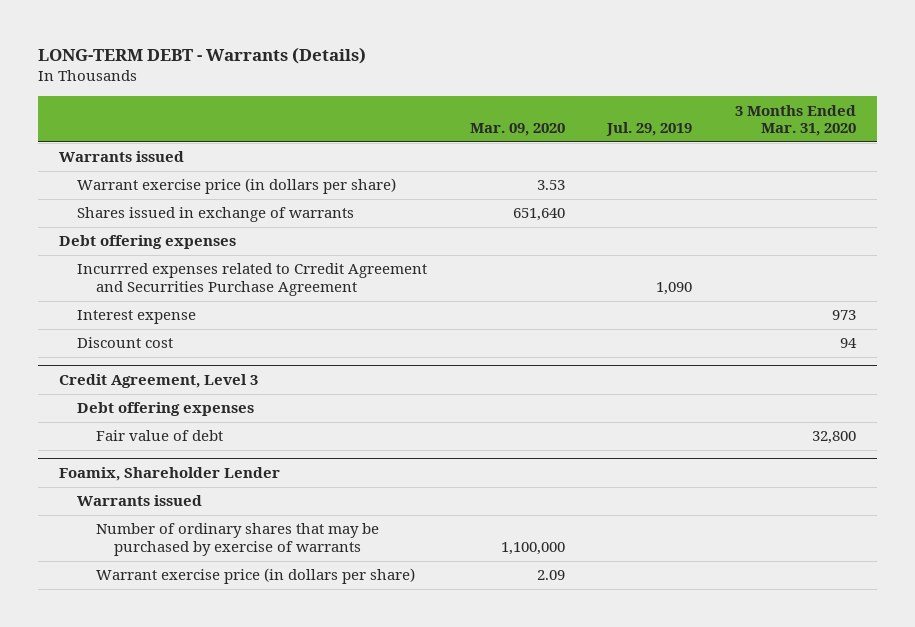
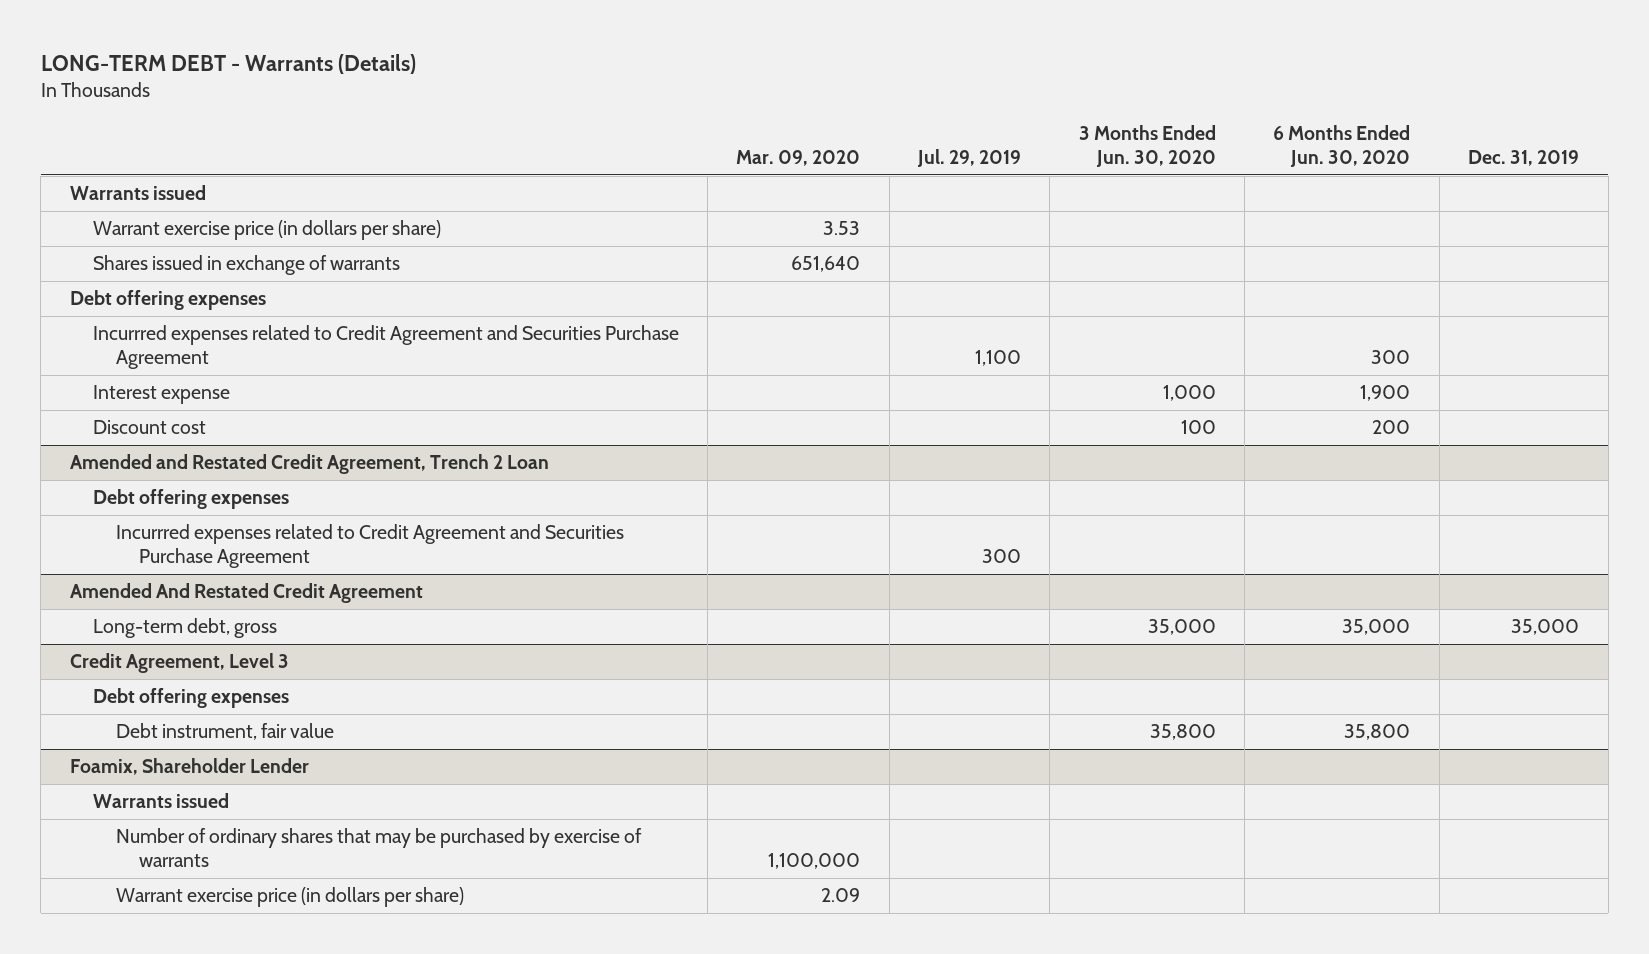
[734,104,856,137] 3 Months Ended Mar. 31, 2020 -> none
none -> [1078,125,1216,168] 3 Months Ended Jun. 30, 2020
none -> [1273,125,1411,168] 6 Months Ended Jun. 30, 2020
none -> [1468,150,1580,167] Dec. 31, 2019
[77,263,428,296] Incurrred expenses related to Crredit Agreement and Securrities Purchase Agreement -> [92,325,679,370] Incurrred expenses related to Credit Agreement and Securities Purchase Agreement
[656,281,693,295] 1,090 -> [975,350,1022,367] 1,100
none -> [69,454,549,475] Amended and Restated Credit Agreement, Trench 2 Loan
none -> [92,489,289,510] Debt offering expenses
none -> [115,524,624,569] Incurrred expenses related to Credit Agreement and Securities Purchase Agreement
none -> [69,583,423,604] Amended And Restated Credit Agreement
none -> [92,618,277,639] Long-term debt, gross
[95,430,223,442] Fair value of debt -> [115,723,334,741] Debt instrument, fair value

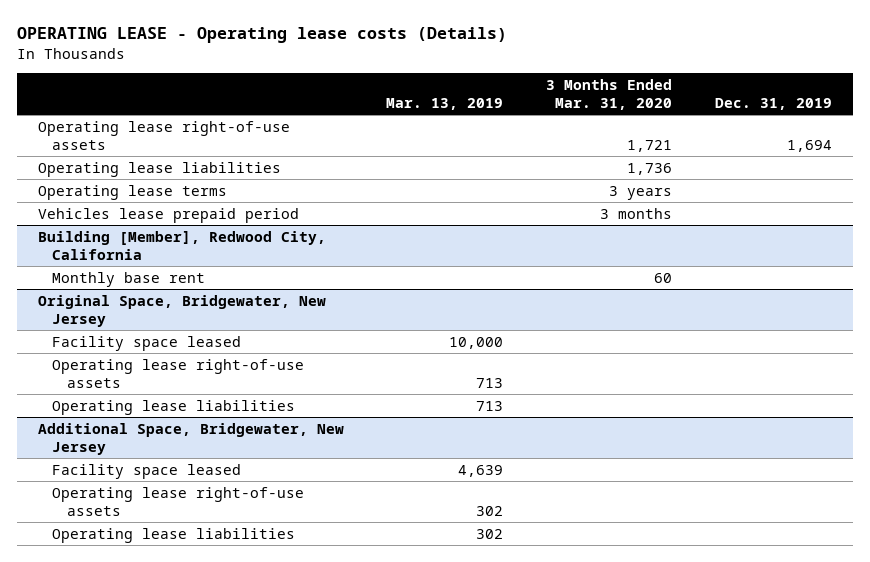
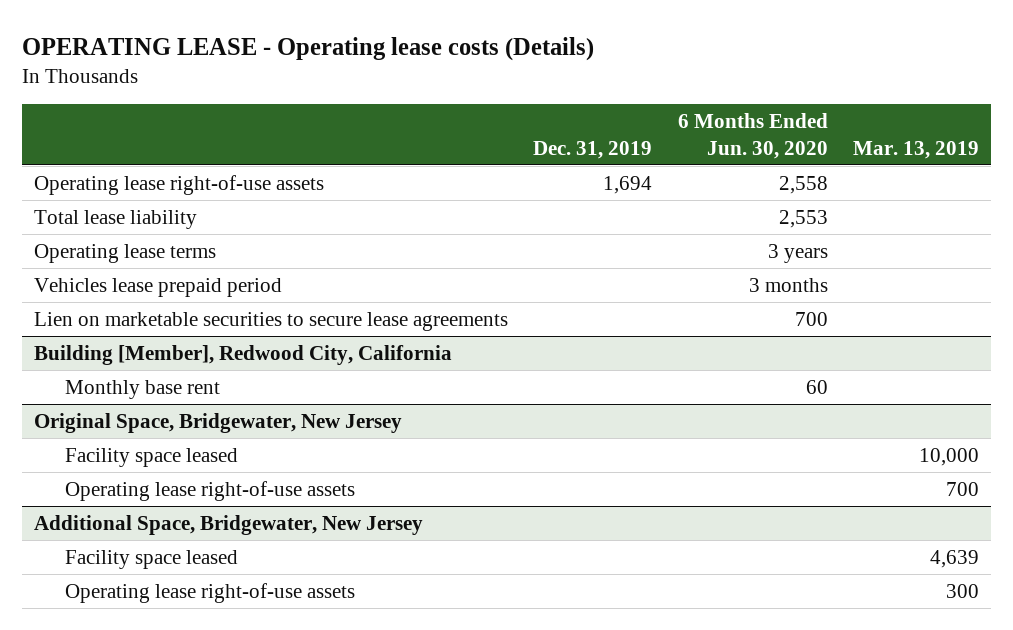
[546,79,673,110] 3 Months Ended Mar. 31, 2020 -> none
none -> [677,113,828,159] 6 Months Ended Jun. 30, 2020
[37,161,281,177] Operating lease liabilities -> [34,210,198,230] Total lease liability
none -> [34,312,509,332] Lien on marketable securities to secure lease agreements
[52,399,296,415] Operating lease liabilities -> none
[476,377,504,388] 713 -> [945,482,979,497] 700
[52,527,296,543] Operating lease liabilities -> none
[476,505,504,516] 302 -> [945,584,979,599] 300

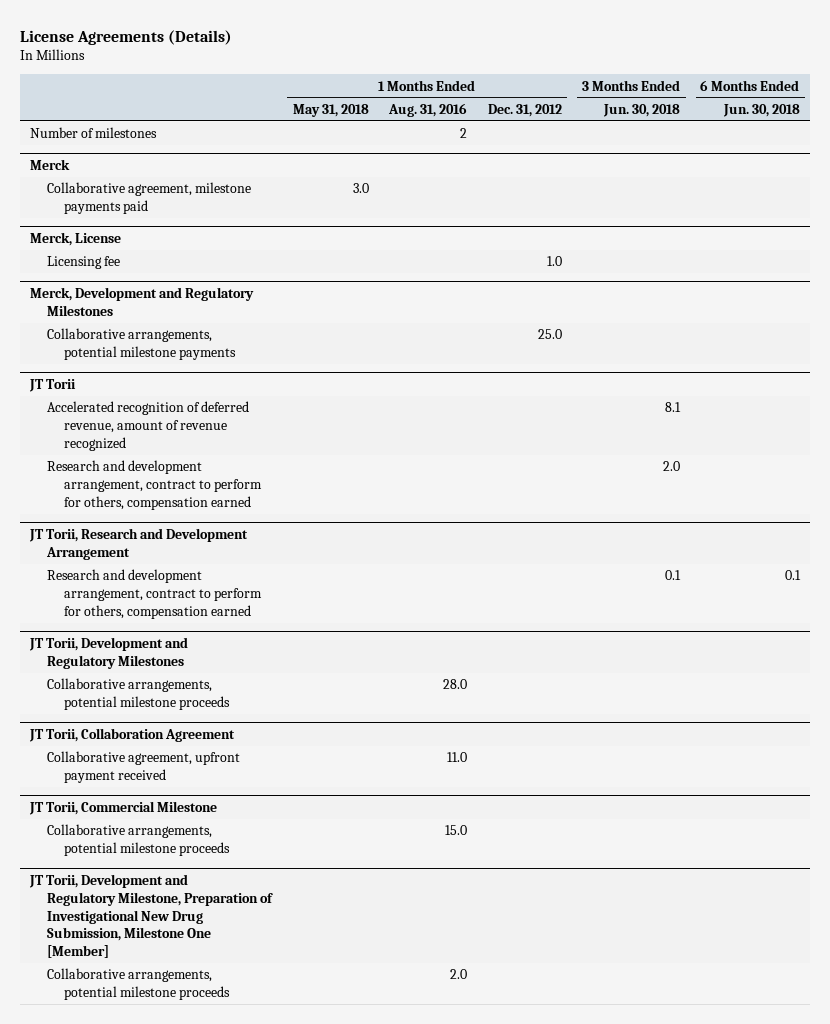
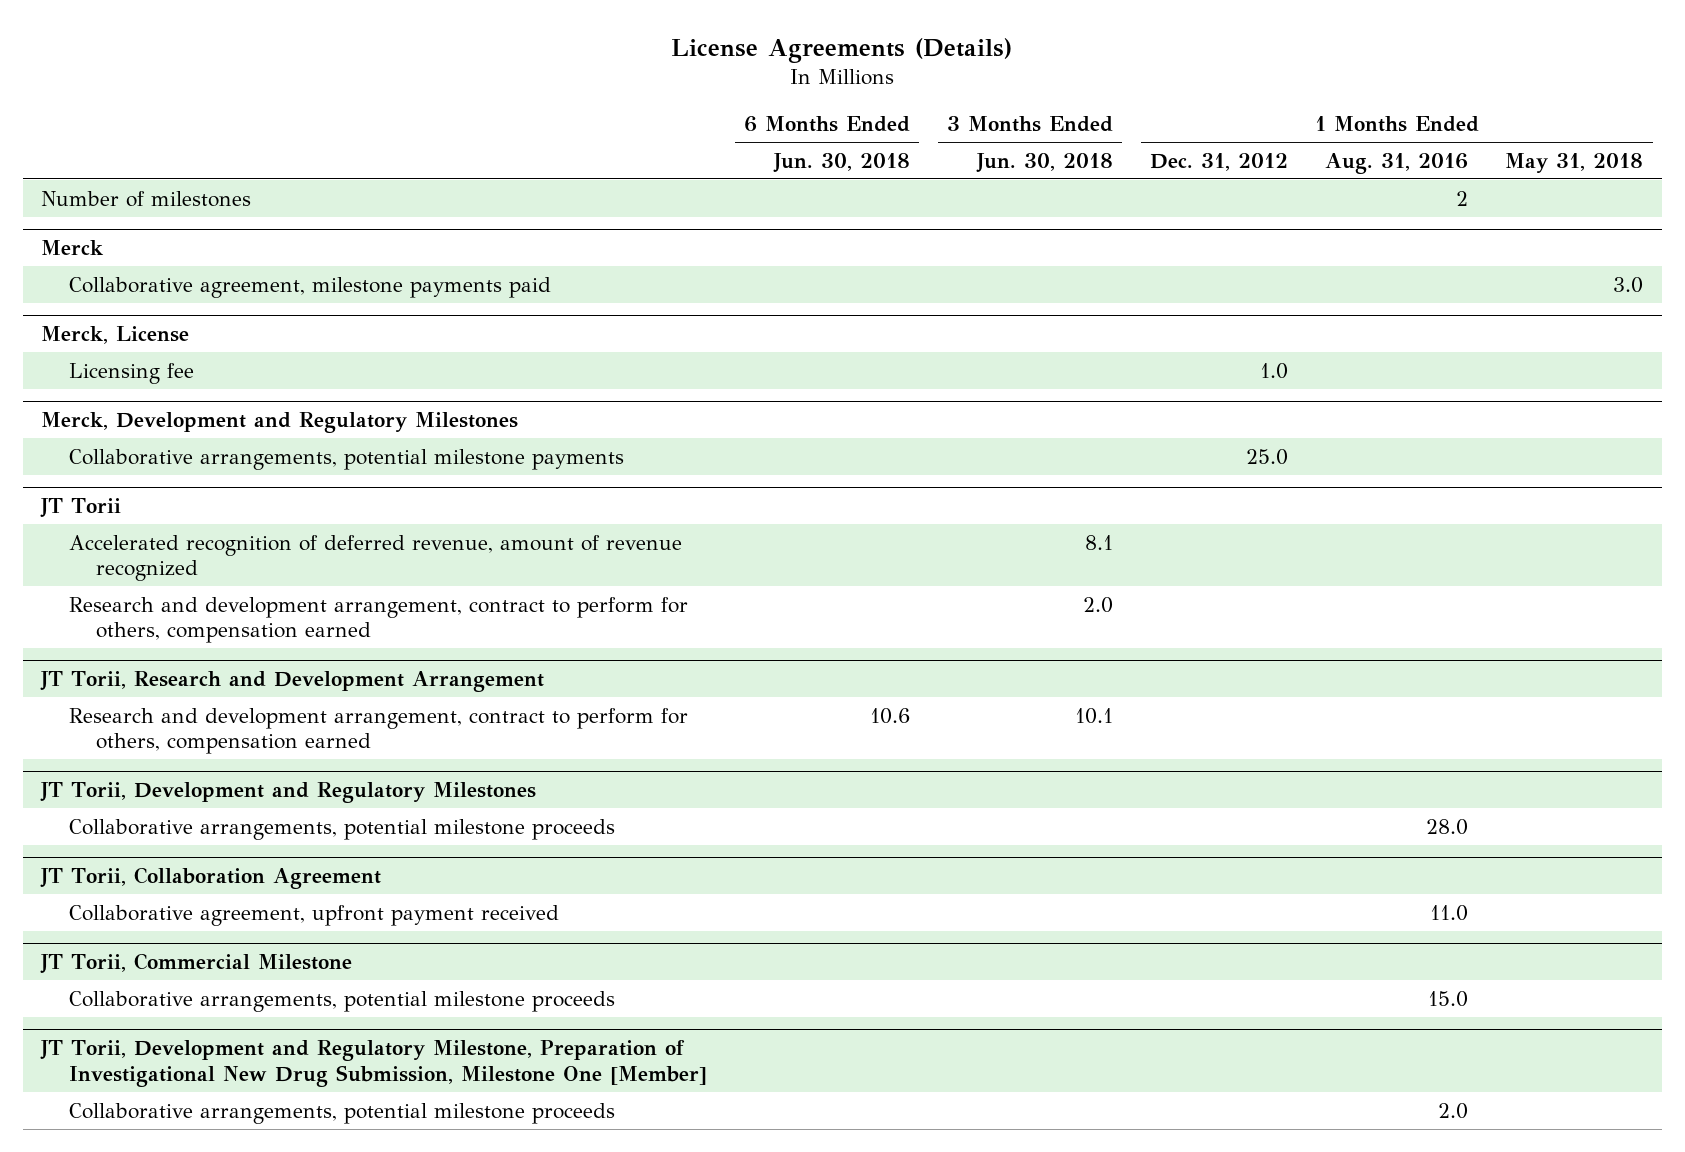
[665,570,682,581] 0.1 -> [1074,707,1113,724] 10.1
[784,570,801,581] 0.1 -> [869,707,910,724] 10.6

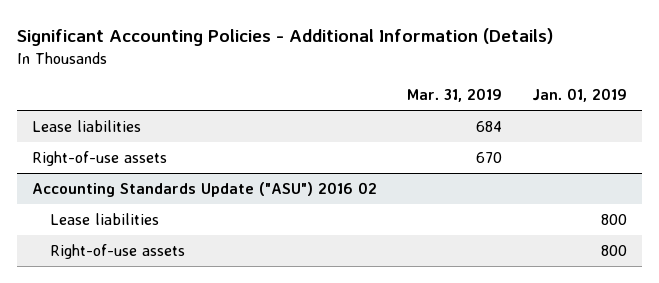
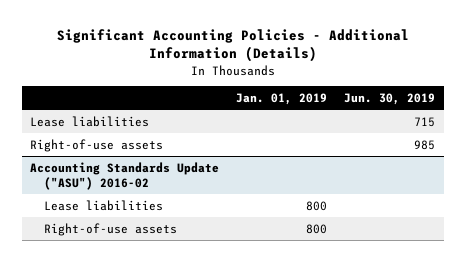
[407,88,503,103] Mar. 31, 2019 -> none
none -> [344,92,436,105] Jun. 30, 2019
[32,181,378,197] Accounting Standards Update ("ASU") 2016 02 -> [30,161,220,190] Accounting Standards Update ("ASU") 2016-02

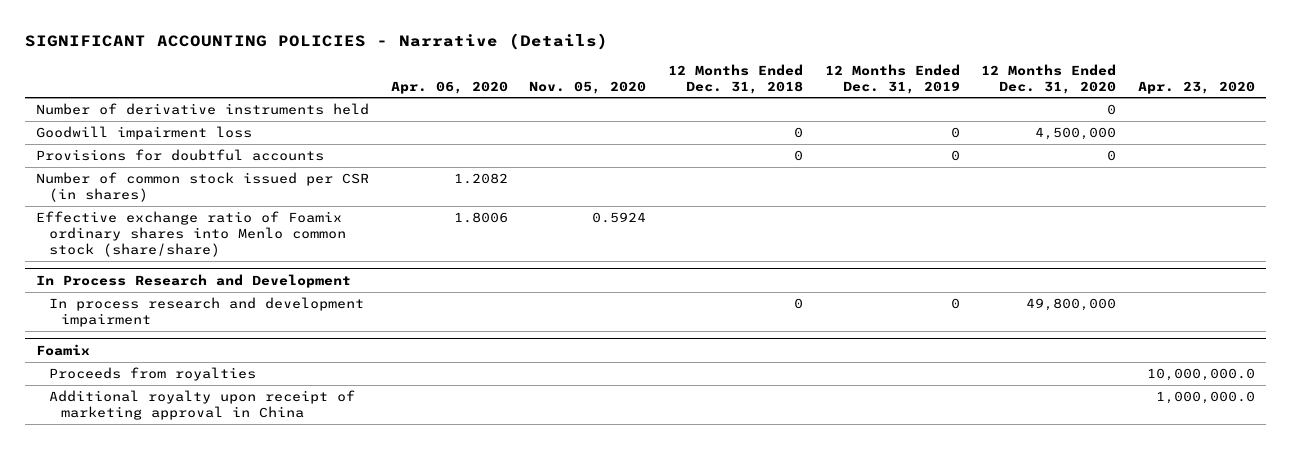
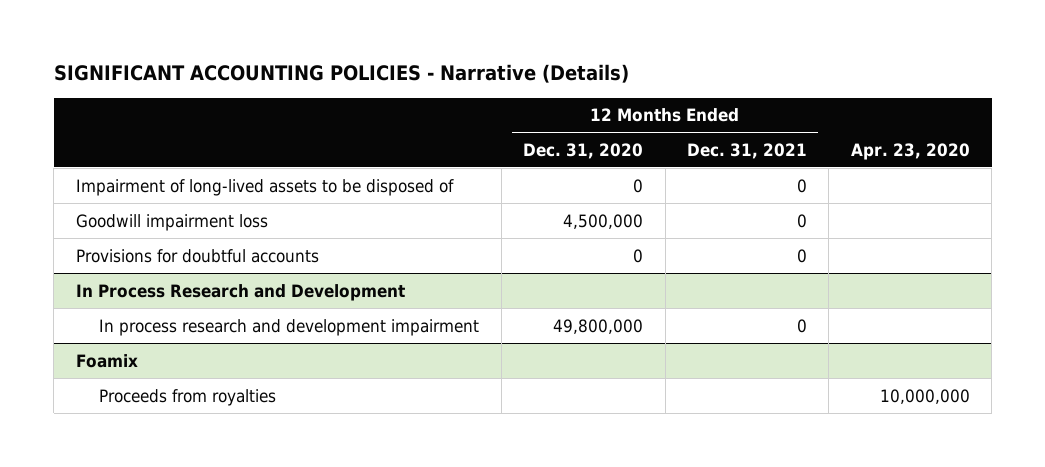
[390,80,508,94] Apr. 06, 2020 -> none
[529,80,647,94] Nov. 05, 2020 -> none
[667,63,803,94] 12 Months Ended Dec. 31, 2018 -> none
[824,63,960,94] 12 Months Ended Dec. 31, 2019 -> none
none -> [687,142,808,159] Dec. 31, 2021
[35,102,369,115] Number of derivative instruments held -> none
none -> [75,178,454,196] Impairment of long-lived assets to be disposed of
[35,171,369,202] Number of common stock issued per CSR (in shares) -> none
[35,210,346,257] Effective exchange ratio of Foamix ordinary shares into Menlo common stock (share/share) -> none
[48,389,355,420] Additional royalty upon receipt of marketing approval in China -> none
[1147,367,1256,381] 10,000,000.0 -> [879,388,970,404] 10,000,000

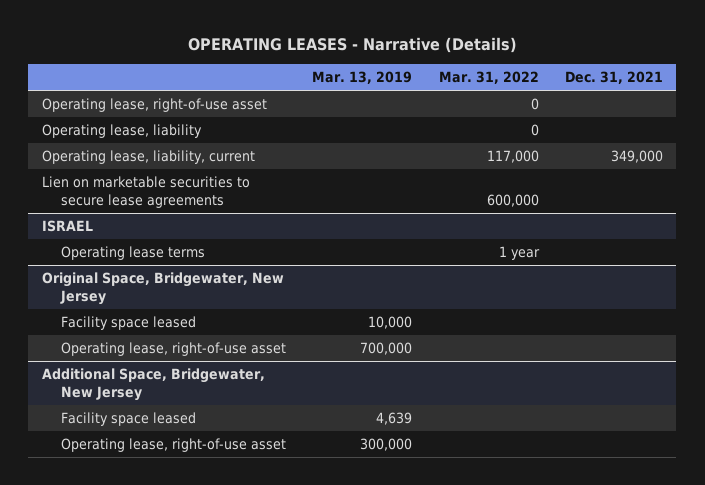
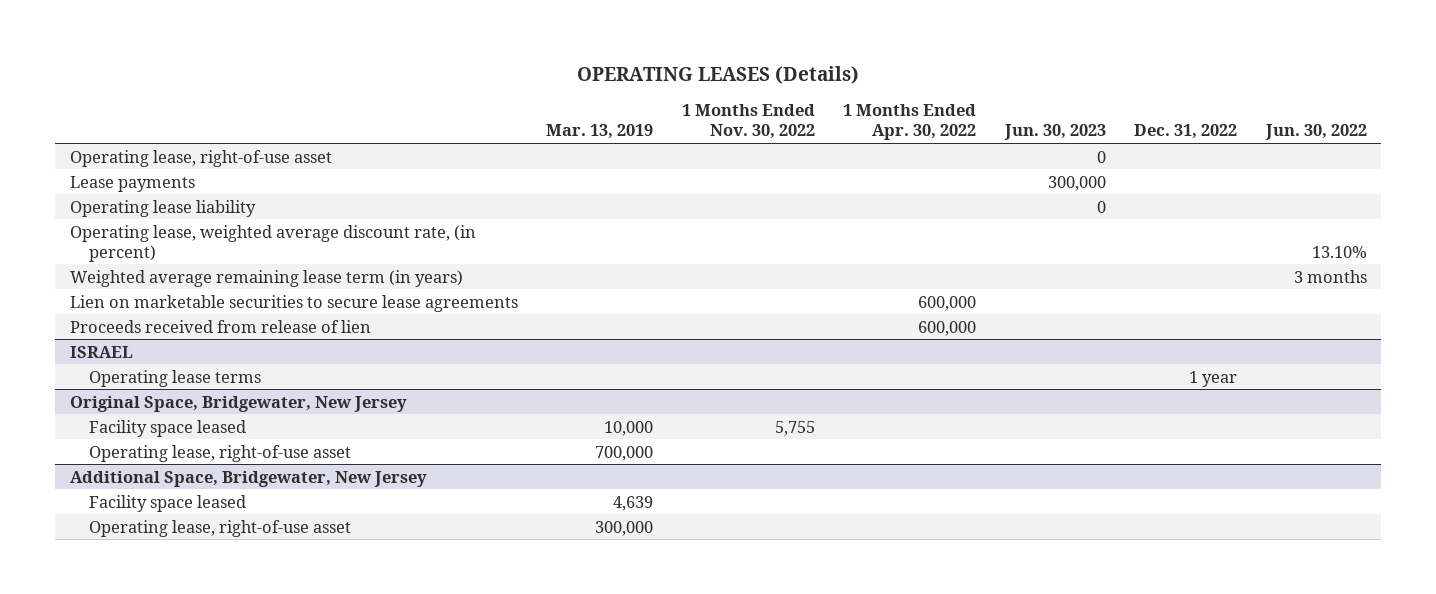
[188,36,518,53] OPERATING LEASES - Narrative (Details) -> [577,66,860,85] OPERATING LEASES (Details)
[438,70,539,84] Mar. 31, 2022 -> none
[565,70,664,84] Dec. 31, 2021 -> none
none -> [681,104,815,140] 1 Months Ended Nov. 30, 2022
none -> [843,104,977,141] 1 Months Ended Apr. 30, 2022
none -> [1003,124,1106,141] Jun. 30, 2023
none -> [1134,124,1238,140] Dec. 31, 2022
none -> [1264,124,1367,141] Jun. 30, 2022
[41,150,255,165] Operating lease, liability, current -> none
none -> [69,175,195,192] Lease payments
[41,124,202,139] Operating lease, liability -> [69,199,256,217] Operating lease liability
none -> [69,224,476,262] Operating lease, weighted average discount rate, (in percent)
none -> [69,269,463,287] Weighted average remaining lease term (in years)
none -> [69,319,371,333] Proceeds received from release of lien

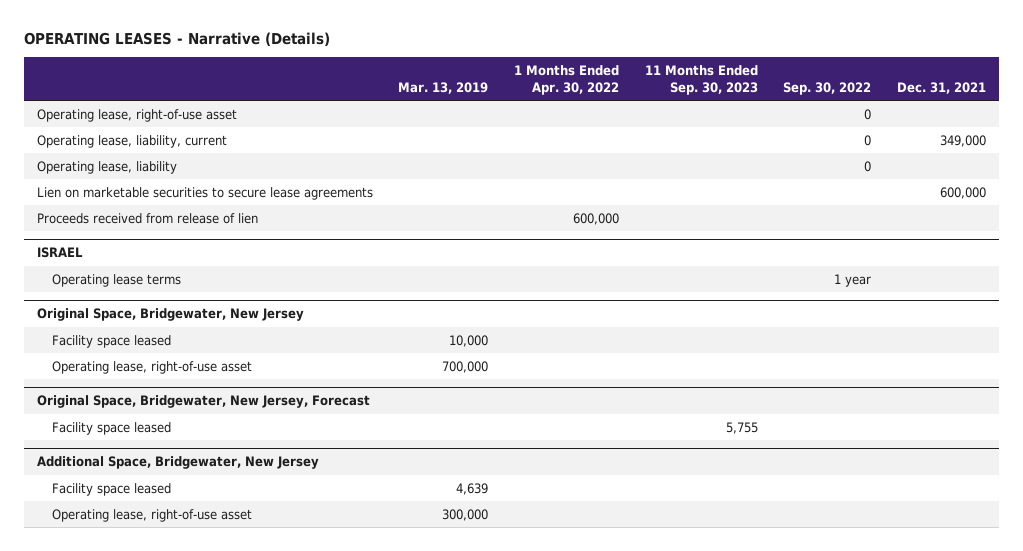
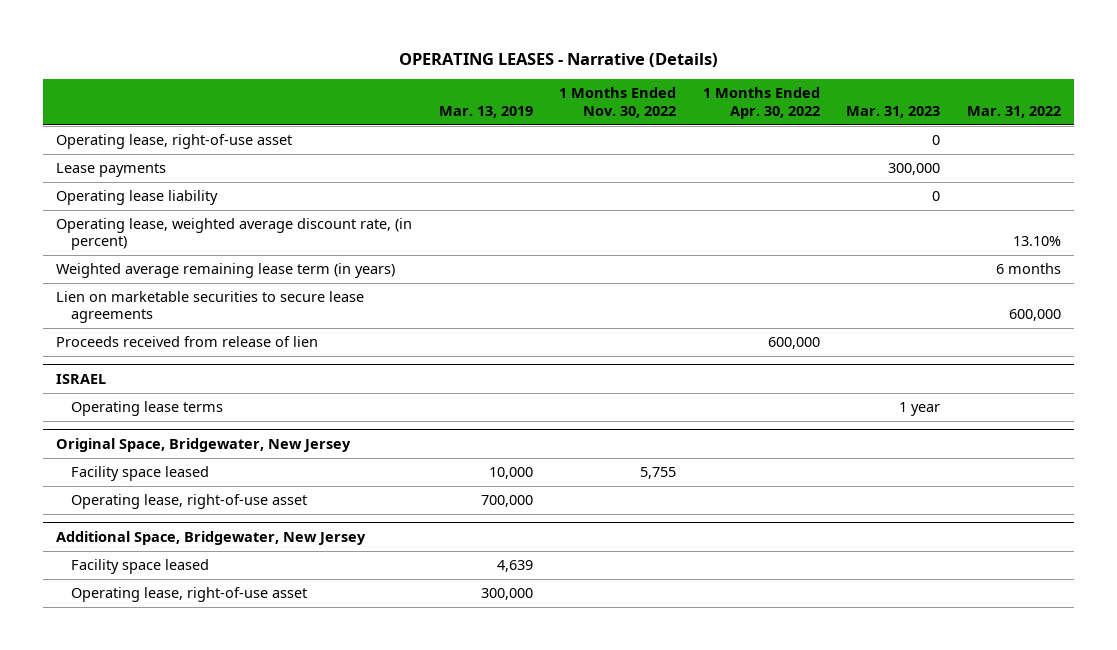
[644,65,758,95] 11 Months Ended Sep. 30, 2023 -> none
[783,81,872,95] Sep. 30, 2022 -> none
[897,81,987,94] Dec. 31, 2021 -> none
none -> [559,87,677,118] 1 Months Ended Nov. 30, 2022
none -> [846,105,941,118] Mar. 31, 2023
none -> [967,105,1062,118] Mar. 31, 2022
[36,134,227,148] Operating lease, liability, current -> none
none -> [56,163,167,178] Lease payments
[36,160,177,174] Operating lease, liability -> [56,190,219,206] Operating lease liability
none -> [56,218,413,251] Operating lease, weighted average discount rate, (in percent)
none -> [56,263,396,279] Weighted average remaining lease term (in years)
[36,395,370,409] Original Space, Bridgewater, New Jersey, Forecast -> none
[52,421,172,435] Facility space leased -> none

